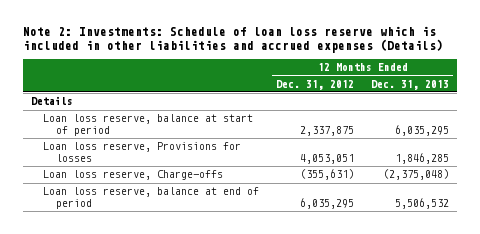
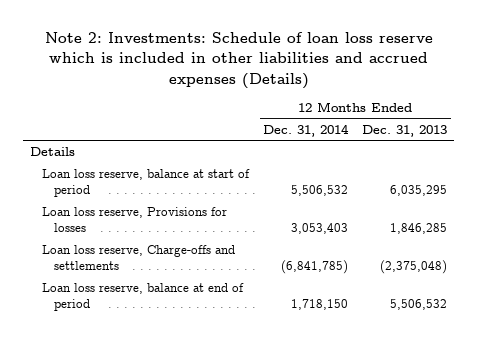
[276,79,355,90] Dec. 31, 2012 -> none
none -> [263,123,350,137] Dec. 31, 2014
[43,170,224,181] Loan loss reserve, Charge-offs -> [42,245,236,271] Loan loss reserve, Charge-offs and settlements

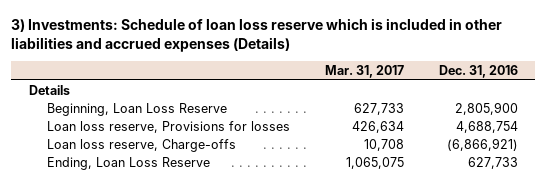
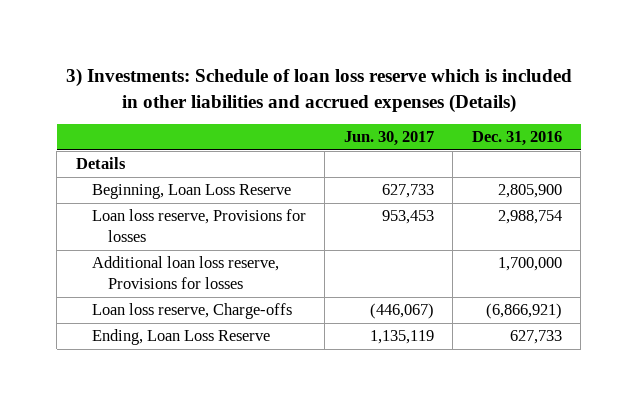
[324,65,404,79] Mar. 31, 2017 -> none
none -> [343,131,434,147] Jun. 30, 2017
[455,120,518,133] 4,688,754 -> [497,210,562,225] 2,988,754
none -> [91,256,279,290] Additional loan loss reserve, Provisions for losses

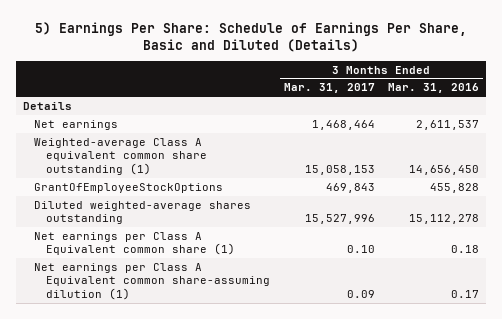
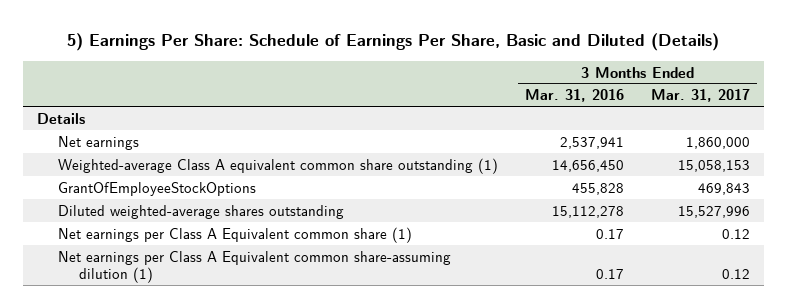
[311,119,375,130] 1,468,464 -> [686,136,751,149] 1,860,000
[416,119,480,130] 2,611,537 -> [560,136,625,149] 2,537,941
[346,245,375,254] 0.10 -> [722,228,751,239] 0.12
[451,245,480,254] 0.18 -> [596,228,625,239] 0.17
[346,289,375,298] 0.09 -> [722,268,751,279] 0.12

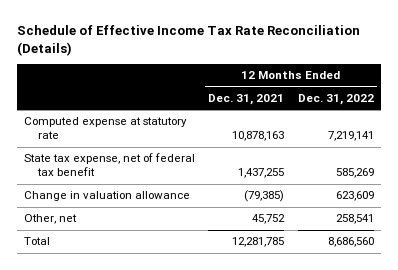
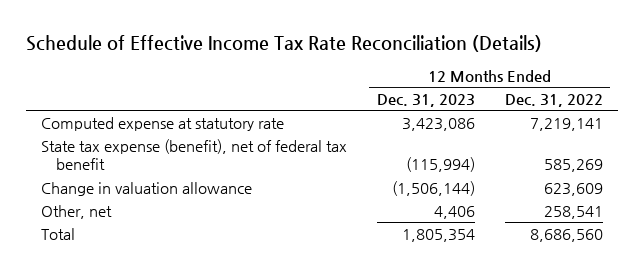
[208,94,285,106] Dec. 31, 2021 -> none
none -> [376,93,475,107] Dec. 31, 2023
[23,153,195,177] State tax expense, net of federal tax benefit -> [40,138,347,171] State tax expense (benefit), net of federal tax benefit

